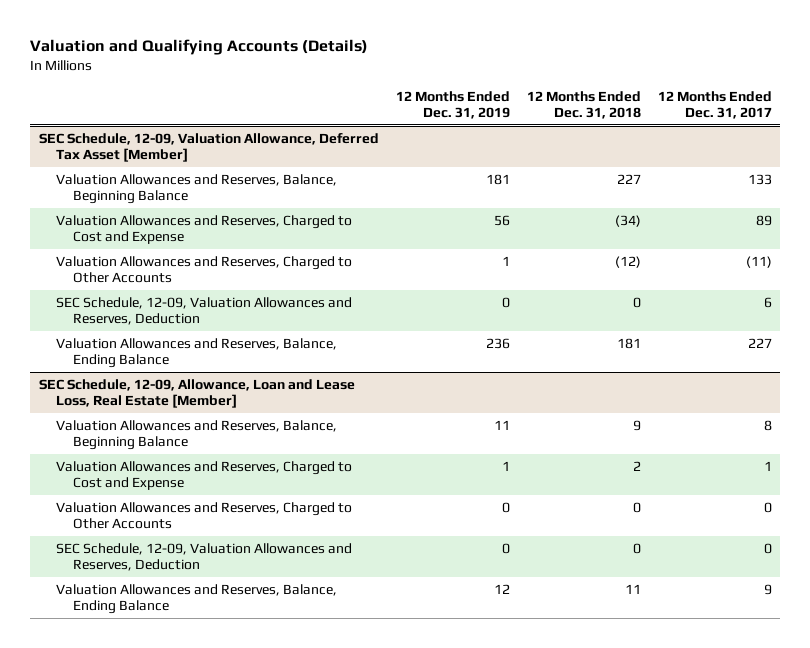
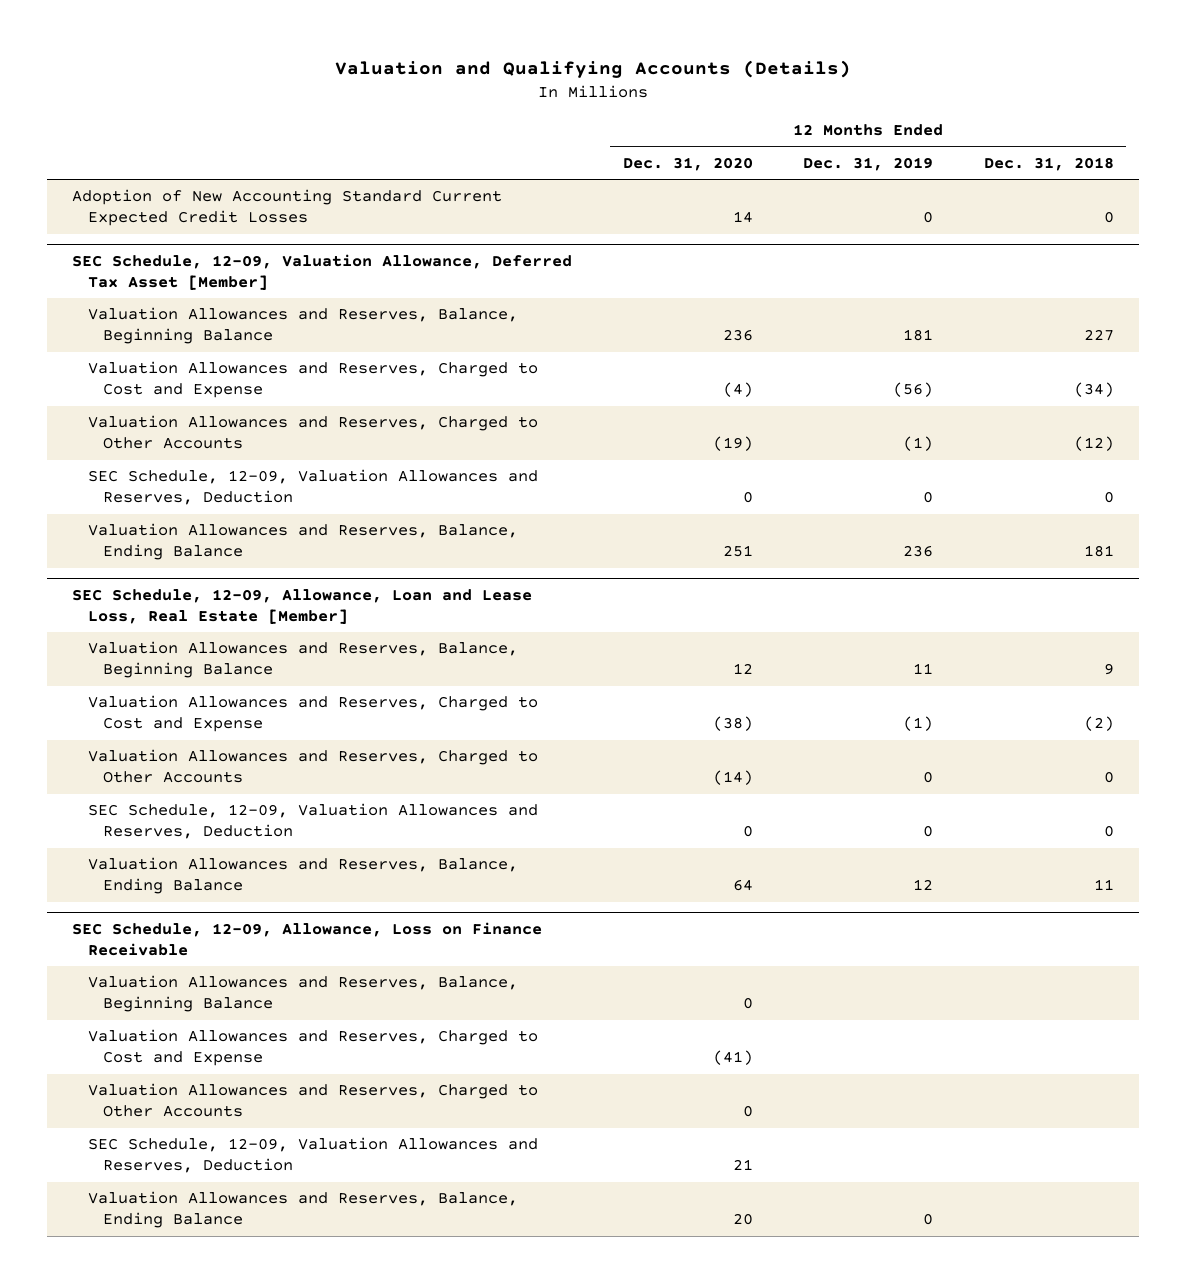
[657,90,772,119] 12 Months Ended Dec. 31, 2017 -> none
none -> [622,156,753,171] Dec. 31, 2020
none -> [72,189,503,227] Adoption of New Accounting Standard Current Expected Credit Losses
[493,214,510,226] 56 -> [893,382,934,398] (56)
[501,255,510,266] 1 -> [903,436,934,452] (1)
[501,460,510,471] 1 -> [903,716,934,732] (1)
[632,460,641,471] 2 -> [1083,716,1114,732] (2)
none -> [72,921,543,956] SEC Schedule, 12-09, Allowance, Loss on Finance Receivable
none -> [87,975,518,1013] Valuation Allowances and Reserves, Balance, Beginning Balance
none -> [87,1029,538,1067] Valuation Allowances and Reserves, Charged to Cost and Expense
none -> [87,1083,538,1118] Valuation Allowances and Reserves, Charged to Other Accounts
none -> [87,1137,538,1174] SEC Schedule, 12-09, Valuation Allowances and Reserves, Deduction
none -> [87,1191,518,1229] Valuation Allowances and Reserves, Balance, Ending Balance

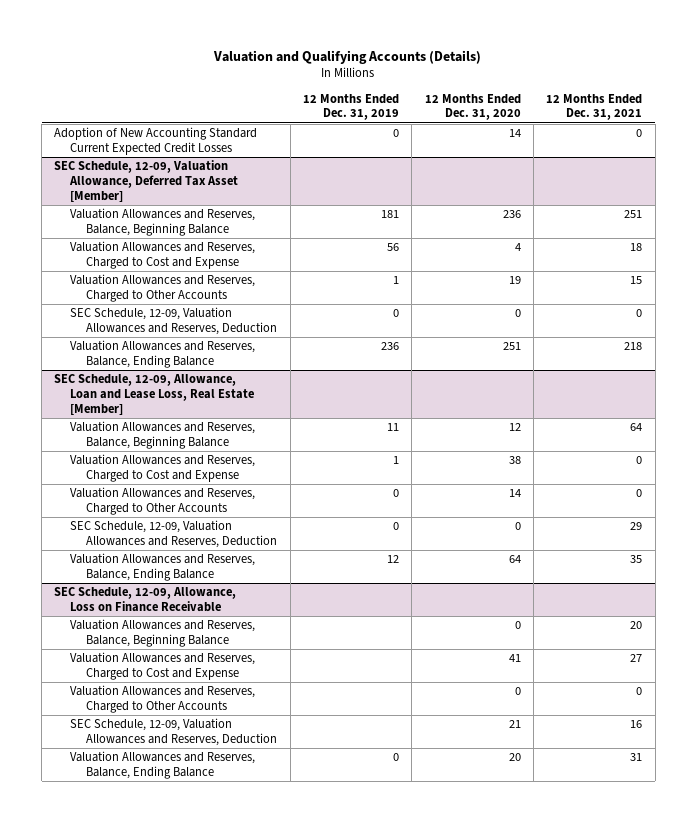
[983,156,1114,171] Dec. 31, 2018 -> none
none -> [546,93,643,121] 12 Months Ended Dec. 31, 2021
[722,382,753,398] (4) -> [514,243,521,252] 4
[893,382,934,398] (56) -> [386,243,399,252] 56
[712,436,753,452] (19) -> [508,276,521,285] 19
[903,436,934,452] (1) -> [392,276,399,285] 1
[712,716,753,732] (38) -> [508,456,521,465] 38
[903,716,934,732] (1) -> [392,456,399,465] 1
[712,770,753,786] (14) -> [508,489,521,498] 14
[712,1050,753,1066] (41) -> [508,654,521,663] 41

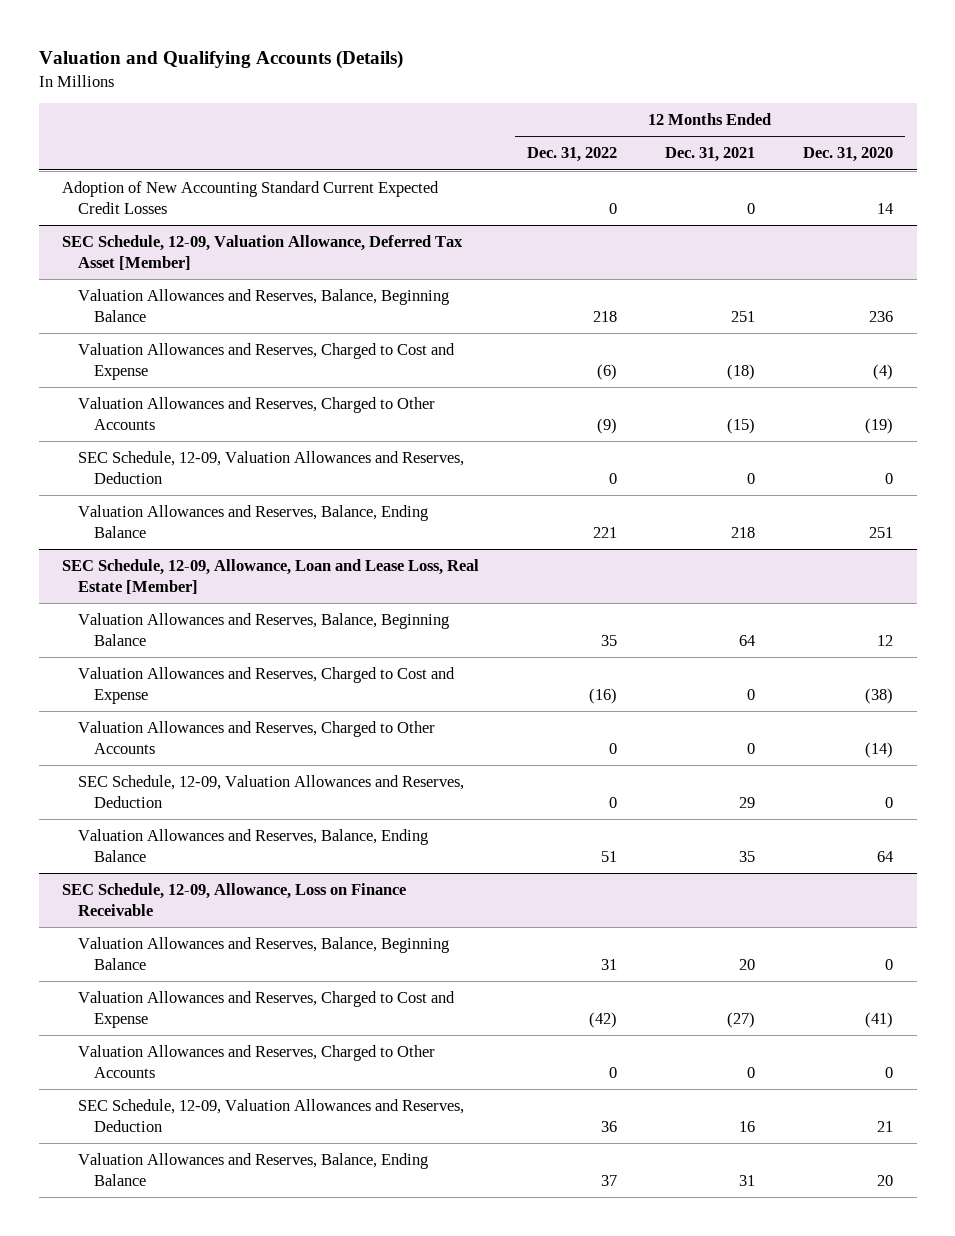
[302,93,399,121] 12 Months Ended Dec. 31, 2019 -> none
none -> [527,147,618,163] Dec. 31, 2022
[514,243,521,252] 4 -> [872,364,893,381] (4)
[630,243,643,252] 18 -> [727,364,756,381] (18)
[508,276,521,285] 19 -> [864,418,893,435] (19)
[630,276,643,285] 15 -> [727,418,756,435] (15)
[508,456,521,465] 38 -> [864,688,893,705] (38)
[508,489,521,498] 14 -> [864,742,893,759] (14)
[508,654,521,663] 41 -> [864,1012,893,1029] (41)
[630,654,643,663] 27 -> [727,1012,756,1029] (27)

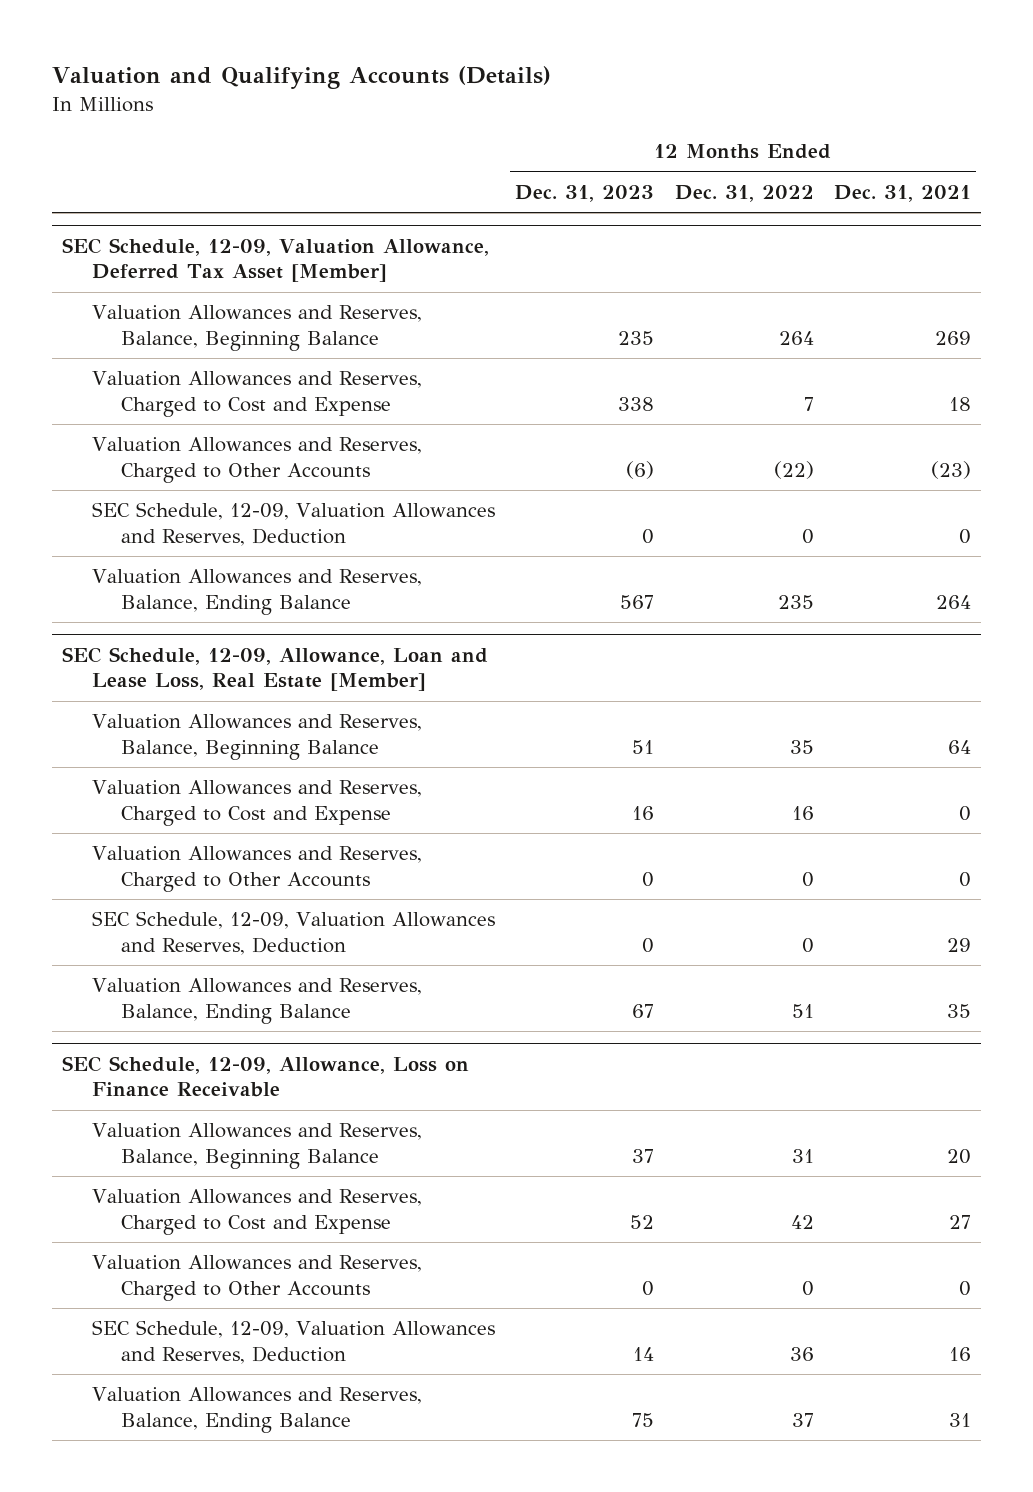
[802,147,893,163] Dec. 31, 2020 -> none
none -> [515,184,655,202] Dec. 31, 2023
[62,180,440,215] Adoption of New Accounting Standard Current Expected Credit Losses -> none
[593,311,618,323] 218 -> [778,330,814,345] 264
[731,311,756,323] 251 -> [935,330,972,345] 269
[597,364,618,381] (6) -> [803,396,814,411] 7
[727,364,756,381] (18) -> [949,396,972,411] 18
[597,418,618,435] (9) -> [773,460,814,479] (22)
[727,418,756,435] (15) -> [931,460,972,479] (23)
[593,527,618,539] 221 -> [777,594,814,609] 235
[731,527,756,539] 218 -> [936,594,972,609] 264
[589,688,618,705] (16) -> [791,805,814,820] 16
[589,1012,618,1029] (42) -> [790,1214,814,1229] 42
[727,1012,756,1029] (27) -> [949,1214,972,1229] 27

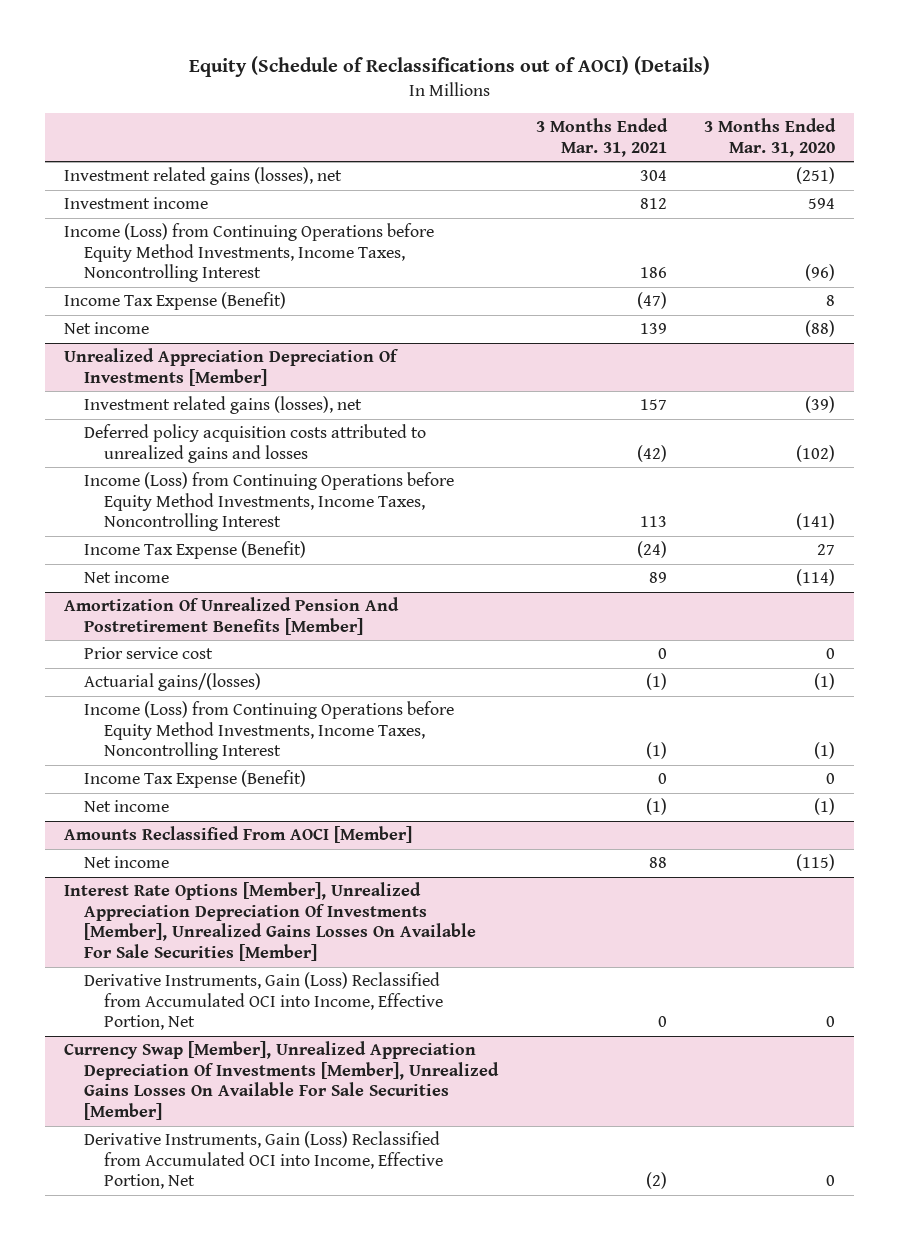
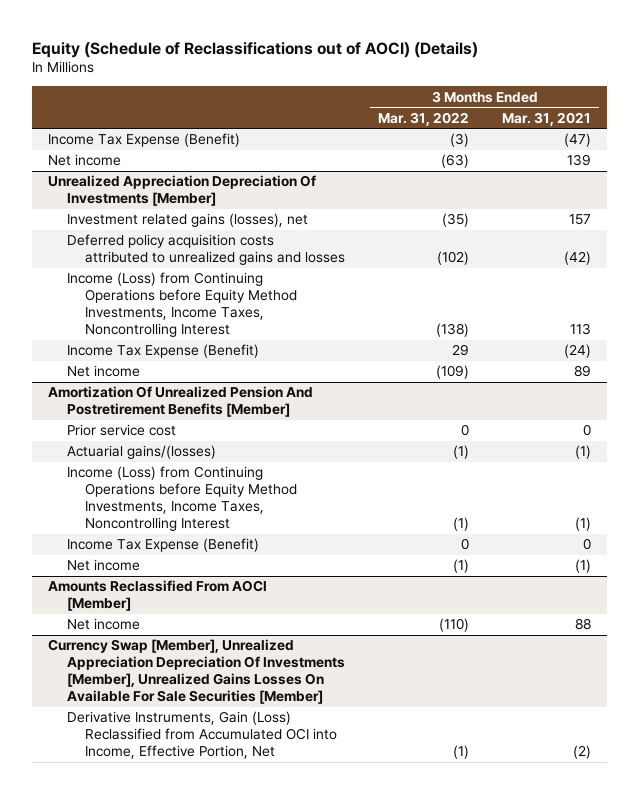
[704,118,837,157] 3 Months Ended Mar. 31, 2020 -> none
none -> [378,111,470,126] Mar. 31, 2022
[64,167,343,186] Investment related gains (losses), net -> none
[64,197,209,210] Investment income -> none
[64,223,435,283] Income (Loss) from Continuing Operations before Equity Method Investments, Income Taxes, Noncontrolling Interest -> none
[64,882,477,962] Interest Rate Options [Member], Unrealized Appreciation Depreciation Of Investments [Member], Unrealized Gains Losses On Available For Sale Securities [Member] -> none
[84,972,443,1031] Derivative Instruments, Gain (Loss) Reclassified from Accumulated OCI into Income, Effective Portion, Net -> none

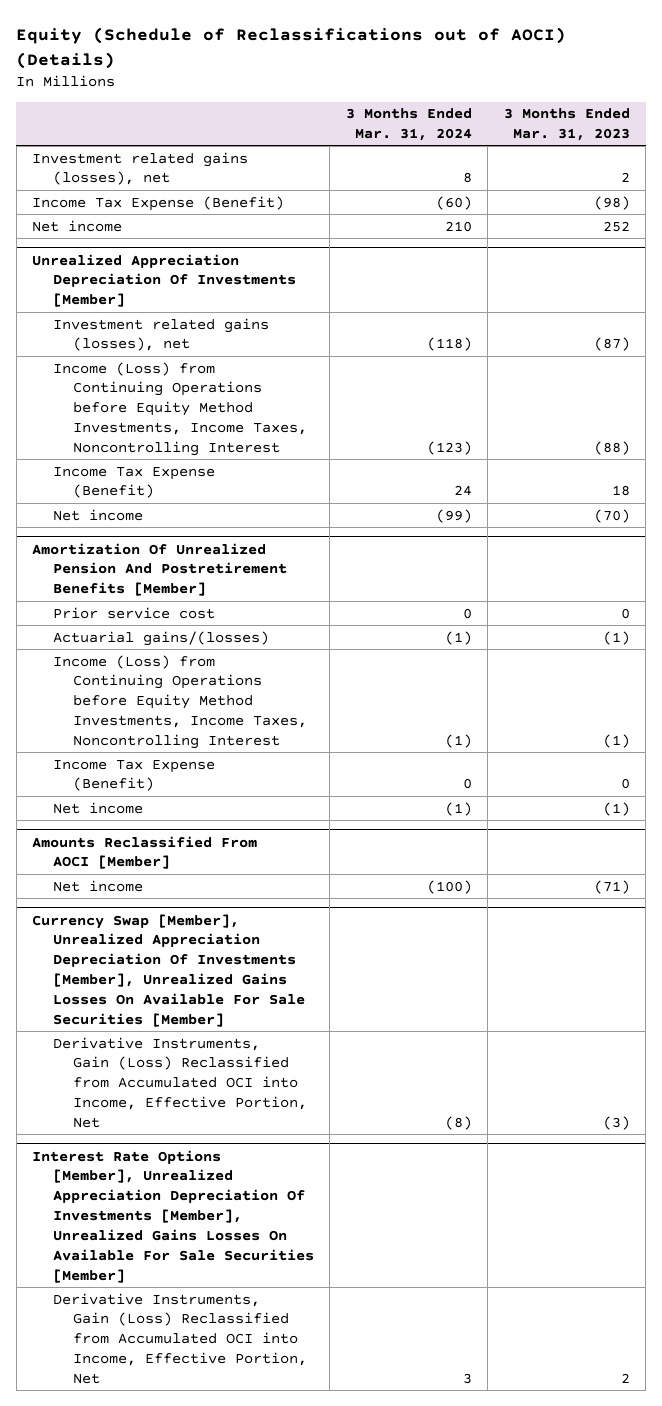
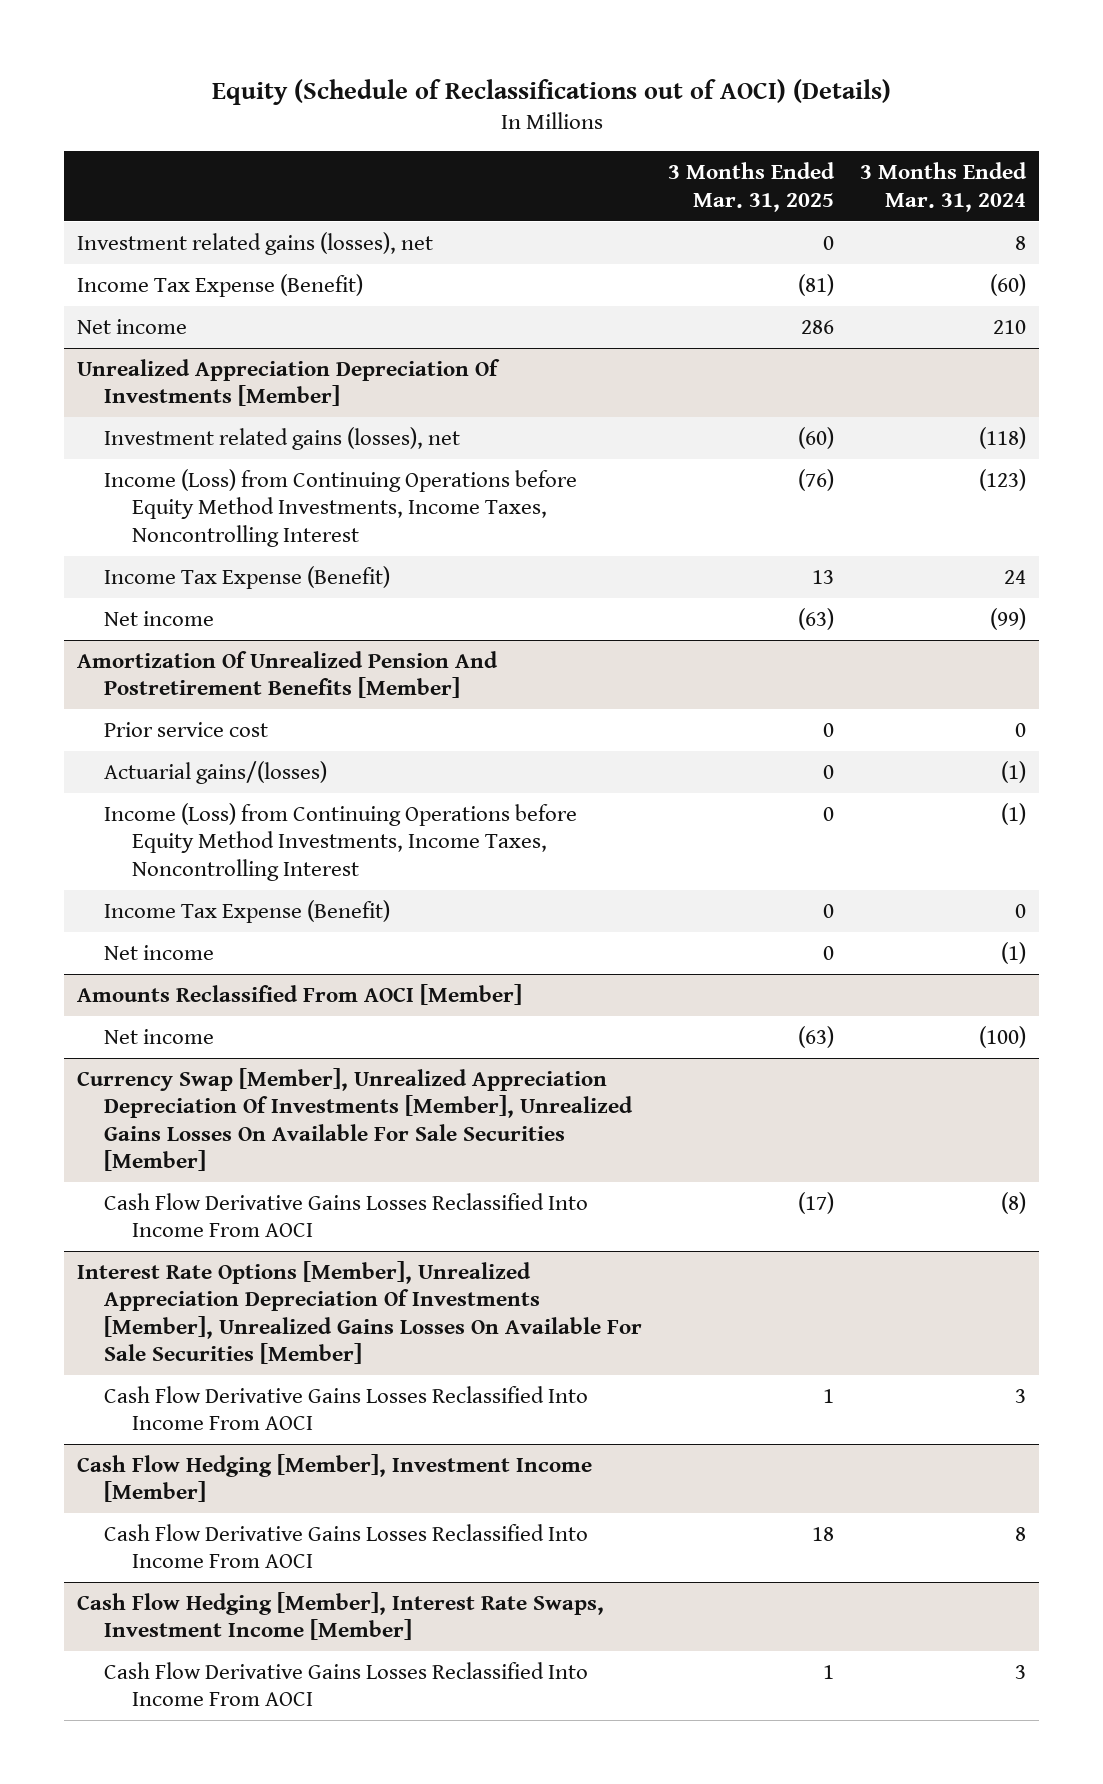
[503,108,630,142] 3 Months Ended Mar. 31, 2023 -> none
none -> [668,162,836,212] 3 Months Ended Mar. 31, 2025
[52,1036,307,1129] Derivative Instruments, Gain (Loss) Reclassified from Accumulated OCI into Income, Effective Portion, Net -> none
none -> [104,1192,589,1238] Cash Flow Derivative Gains Losses Reclassified Into Income From AOCI
[52,1292,307,1385] Derivative Instruments, Gain (Loss) Reclassified from Accumulated OCI into Income, Effective Portion, Net -> none
none -> [104,1385,589,1431] Cash Flow Derivative Gains Losses Reclassified Into Income From AOCI
none -> [76,1453,592,1503] Cash Flow Hedging [Member], Investment Income [Member]
none -> [104,1523,589,1569] Cash Flow Derivative Gains Losses Reclassified Into Income From AOCI
none -> [76,1591,604,1641] Cash Flow Hedging [Member], Interest Rate Swaps, Investment Income [Member]
none -> [104,1661,589,1707] Cash Flow Derivative Gains Losses Reclassified Into Income From AOCI

